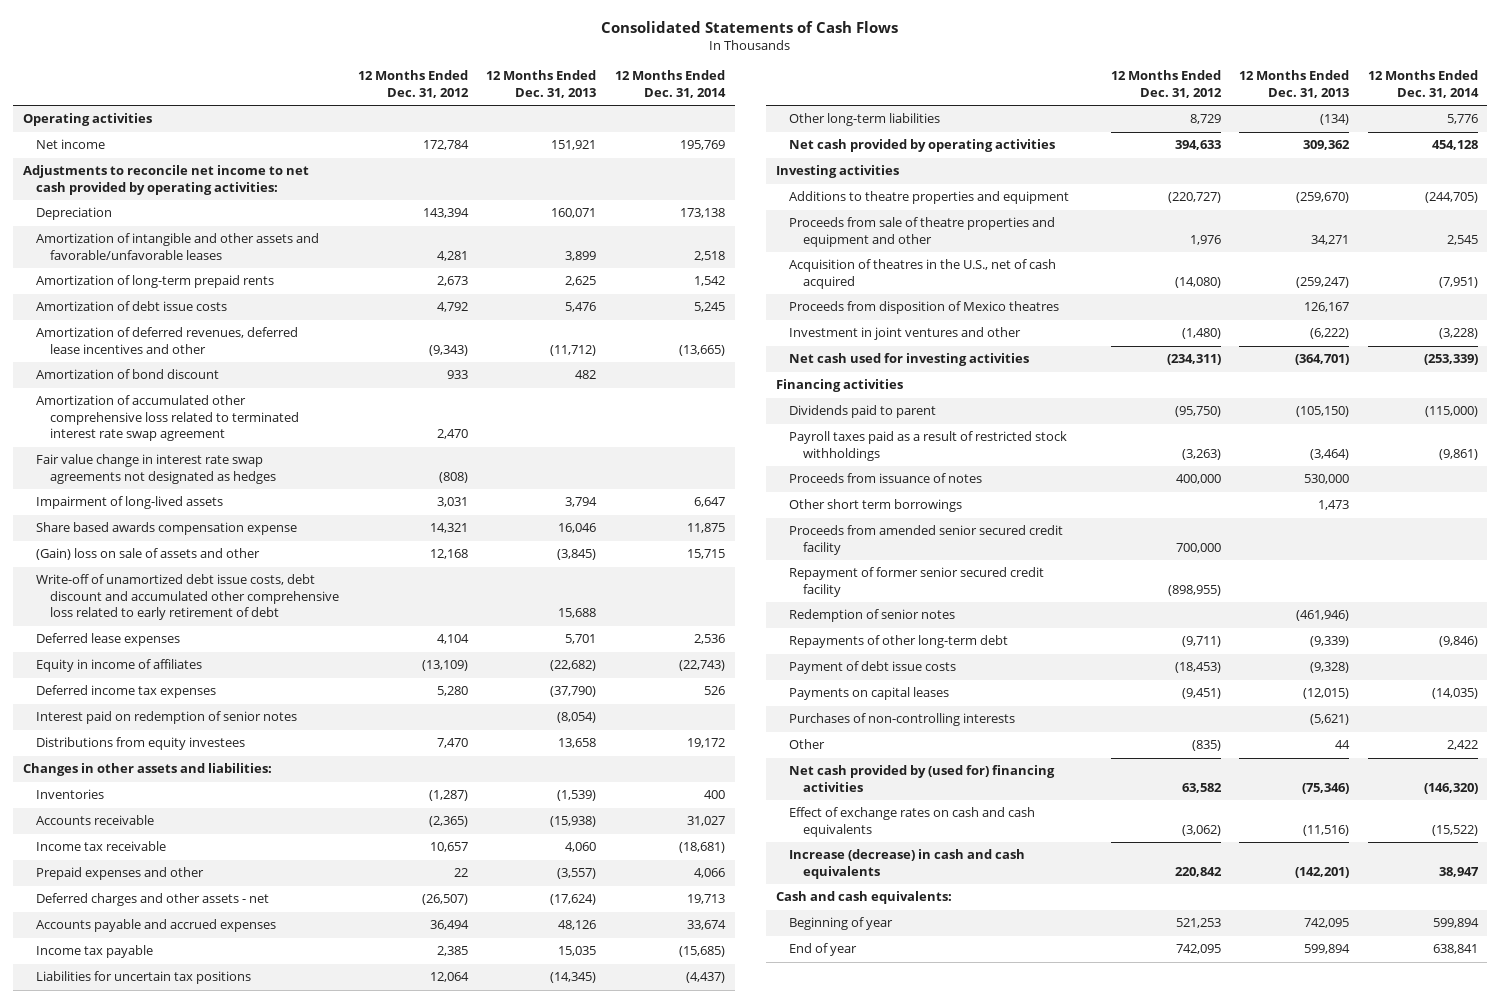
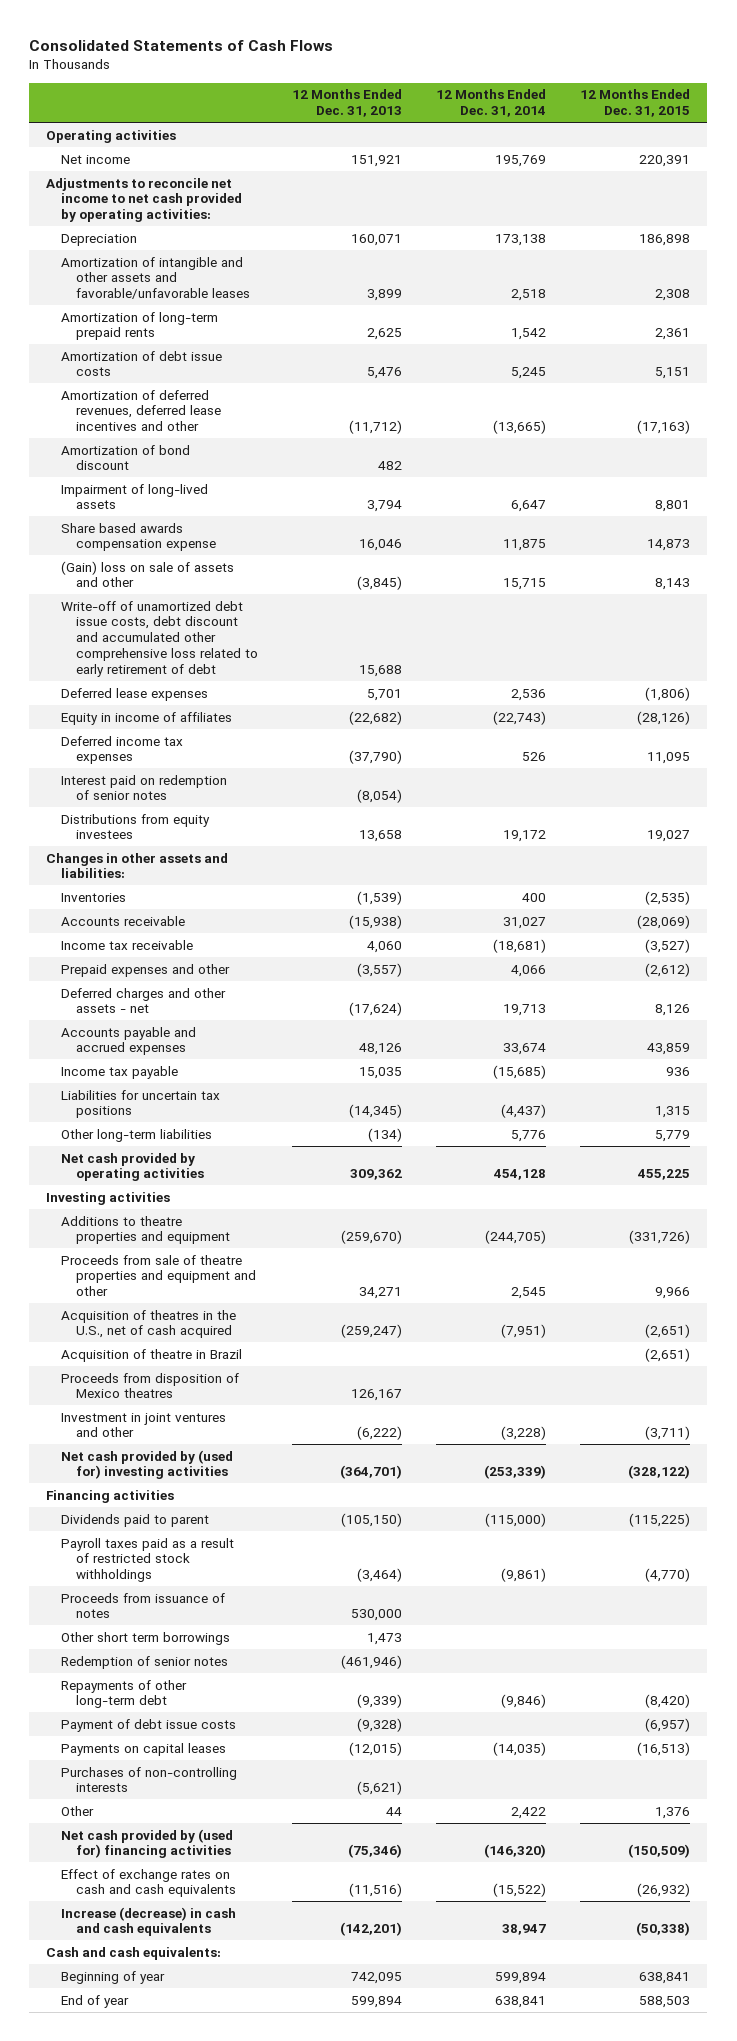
[357,70,469,98] 12 Months Ended Dec. 31, 2012 -> none
none -> [580,89,691,118] 12 Months Ended Dec. 31, 2015
[36,395,299,442] Amortization of accumulated other comprehensive loss related to terminated interest rate swap agreement -> none
[36,454,276,484] Fair value change in interest rate swap agreements not designated as hedges -> none
none -> [61,1348,243,1362] Acquisition of theatre in Brazil
[789,353,1030,367] Net cash used for investing activities -> [61,1449,234,1480] Net cash provided by (used for) investing activities
[789,525,1064,555] Proceeds from amended senior secured credit facility -> none
[789,567,1045,597] Repayment of former senior secured credit facility -> none

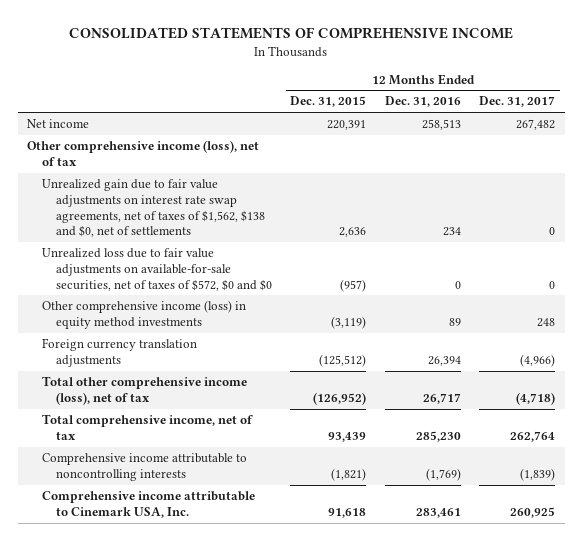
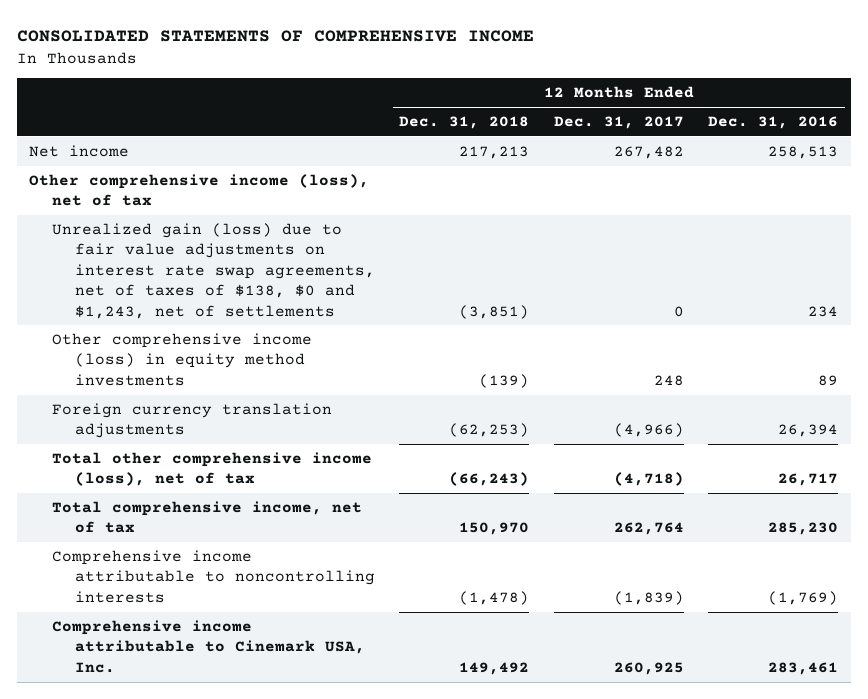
[290,96,367,108] Dec. 31, 2015 -> none
none -> [399,116,530,130] Dec. 31, 2018
[41,248,273,291] Unrealized loss due to fair value adjustments on available-for-sale securities, net of taxes of $572, $0 and $0 -> none
[41,179,266,238] Unrealized gain due to fair value adjustments on interest rate swap agreements, net of taxes of $1,562, $138 and $0, net of settlements -> [51,222,375,319] Unrealized gain (loss) due to fair value adjustments on interest rate swap agreements, net of taxes of $138, $0 and $1,243, net of settlements

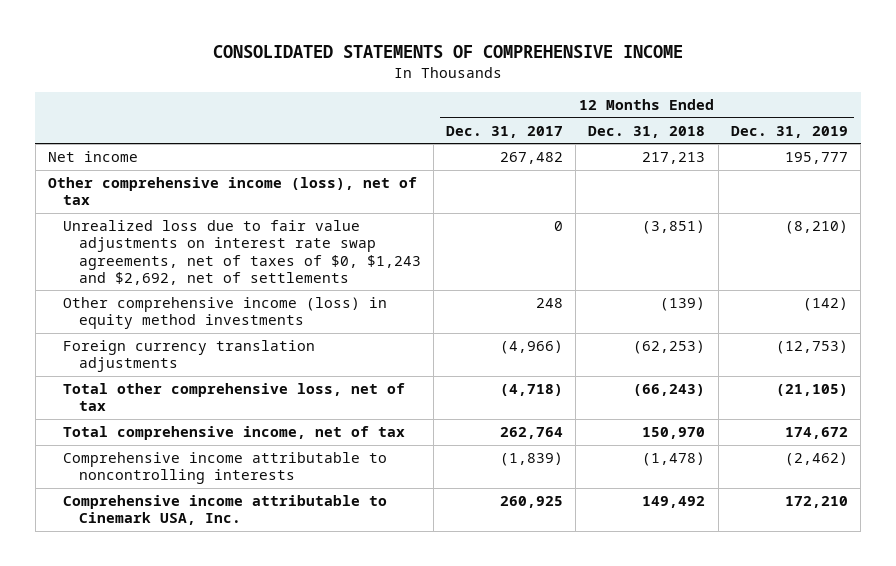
[708,116,839,130] Dec. 31, 2016 -> none
none -> [730,125,848,138] Dec. 31, 2019
[51,222,375,319] Unrealized gain (loss) due to fair value adjustments on interest rate swap agreements, net of taxes of $138, $0 and $1,243, net of settlements -> [63,220,421,285] Unrealized loss due to fair value adjustments on interest rate swap agreements, net of taxes of $0, $1,243 and $2,692, net of settlements
[51,451,372,487] Total other comprehensive income (loss), net of tax -> [63,383,406,412] Total other comprehensive loss, net of tax

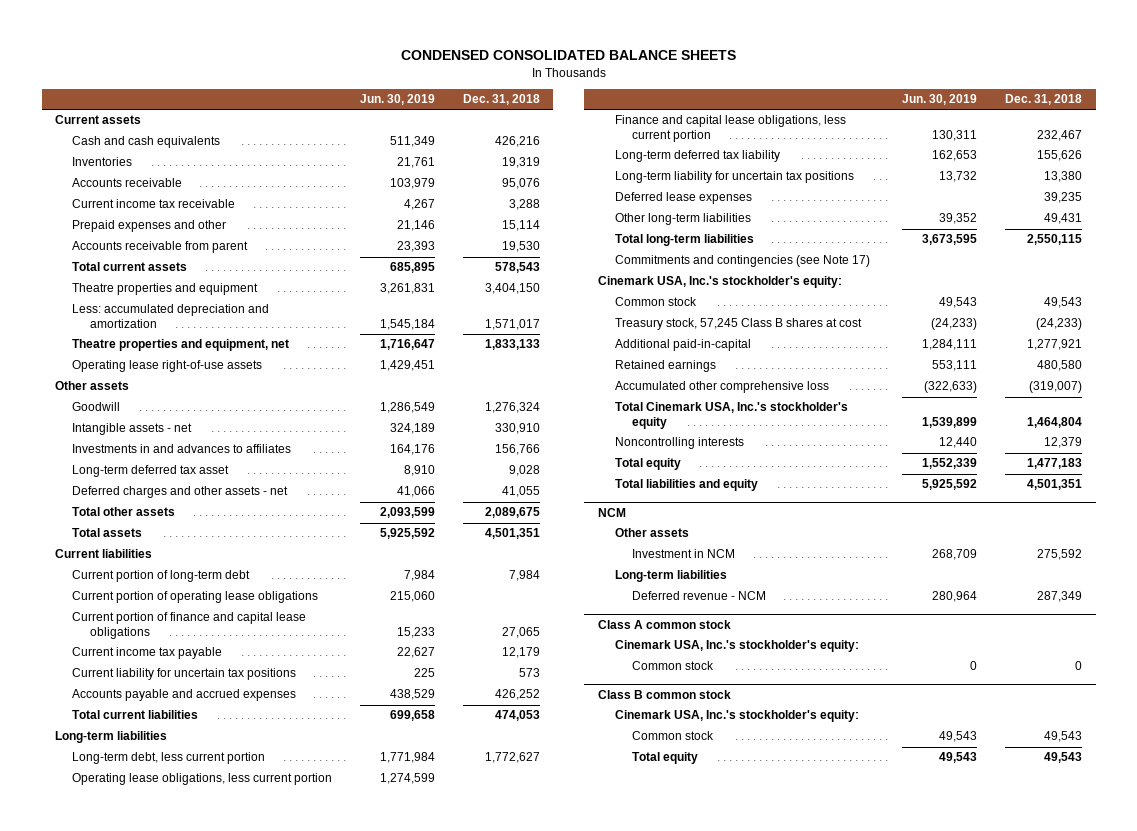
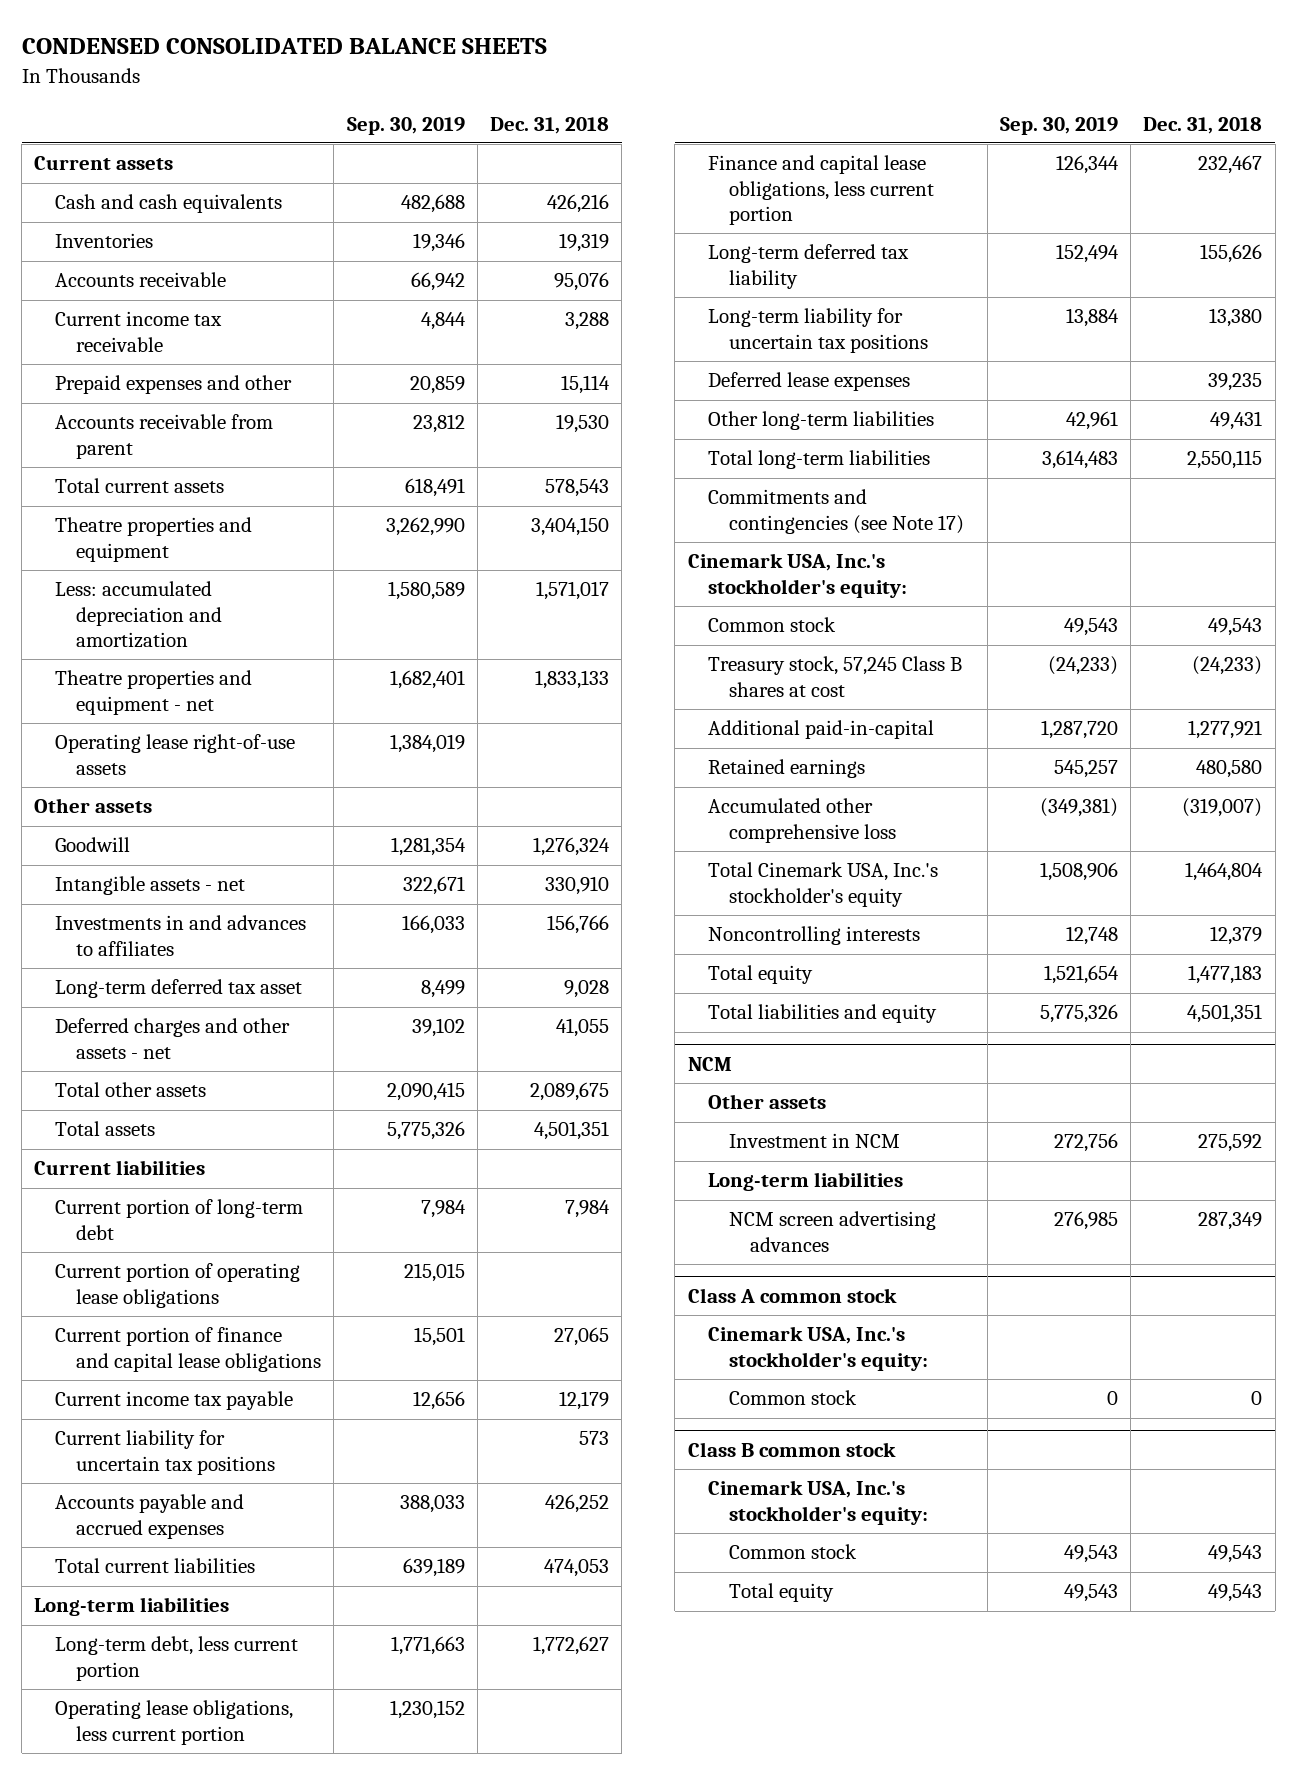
[360,94,436,106] Jun. 30, 2019 -> none
none -> [346,116,465,135] Sep. 30, 2019
[72,339,290,352] Theatre properties and equipment, net -> [55,670,253,715] Theatre properties and equipment - net
[631,591,766,601] Deferred revenue - NCM -> [729,1211,937,1252] NCM screen advertising advances

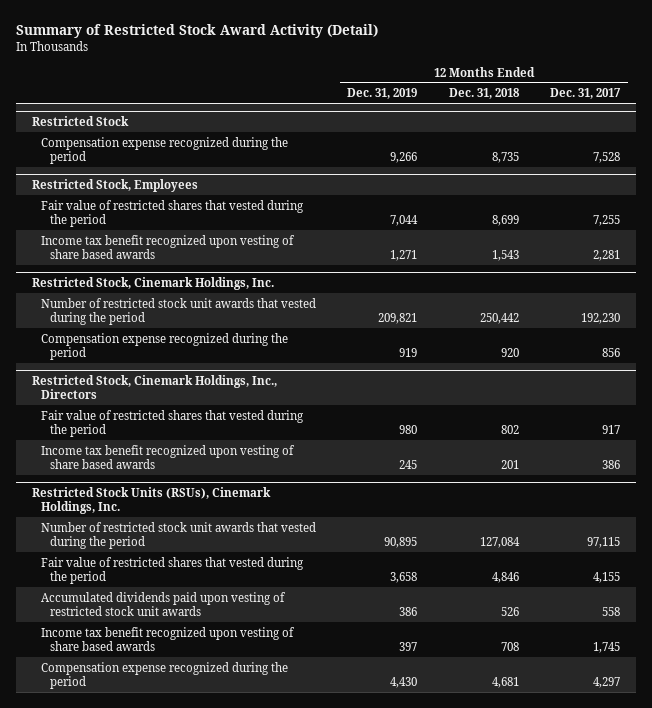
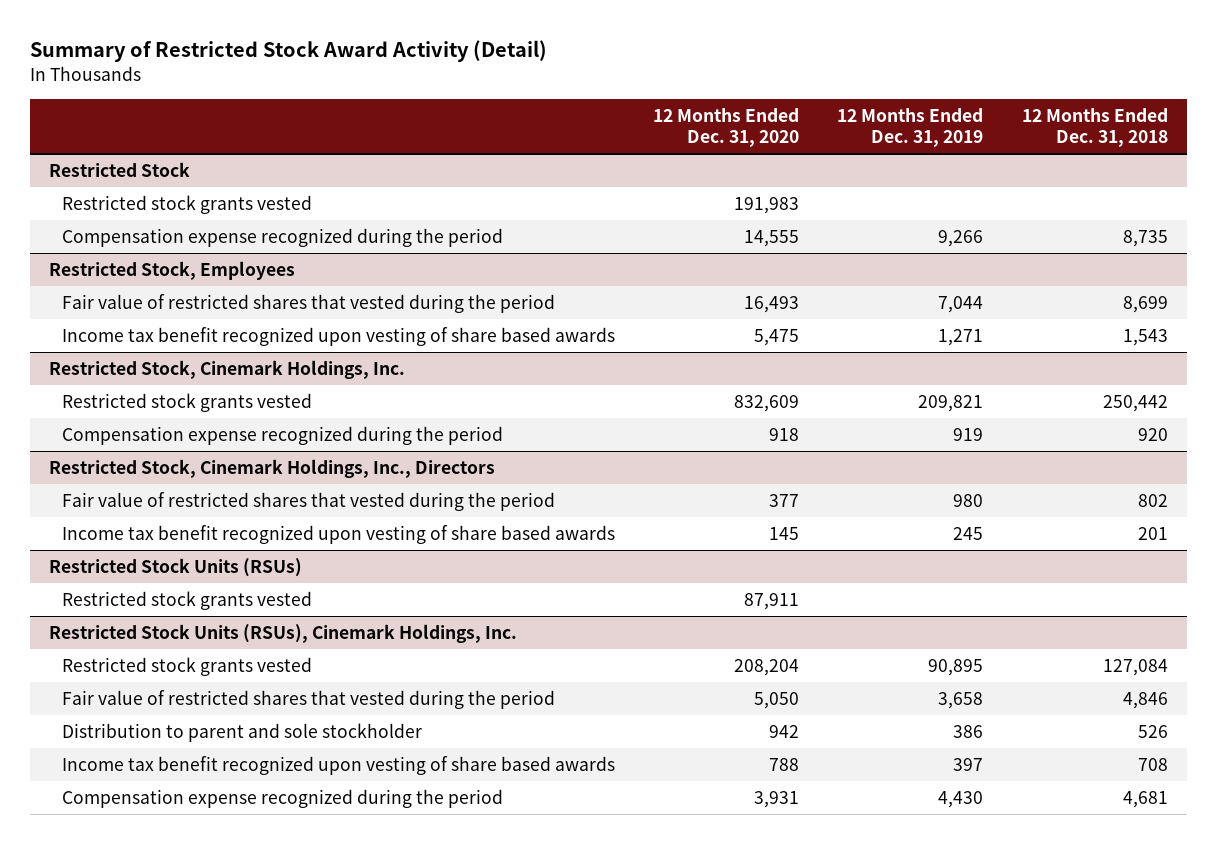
[550,88,622,100] Dec. 31, 2017 -> none
none -> [653,107,800,148] 12 Months Ended Dec. 31, 2020
none -> [61,195,312,215] Restricted stock grants vested
[41,297,317,325] Number of restricted stock unit awards that vested during the period -> [61,393,312,413] Restricted stock grants vested
none -> [49,558,303,578] Restricted Stock Units (RSUs)
none -> [61,591,312,611] Restricted stock grants vested
[41,521,317,549] Number of restricted stock unit awards that vested during the period -> [61,657,312,677] Restricted stock grants vested
[41,591,287,616] Accumulated dividends paid upon vesting of restricted stock unit awards -> [61,723,422,743] Distribution to parent and sole stockholder

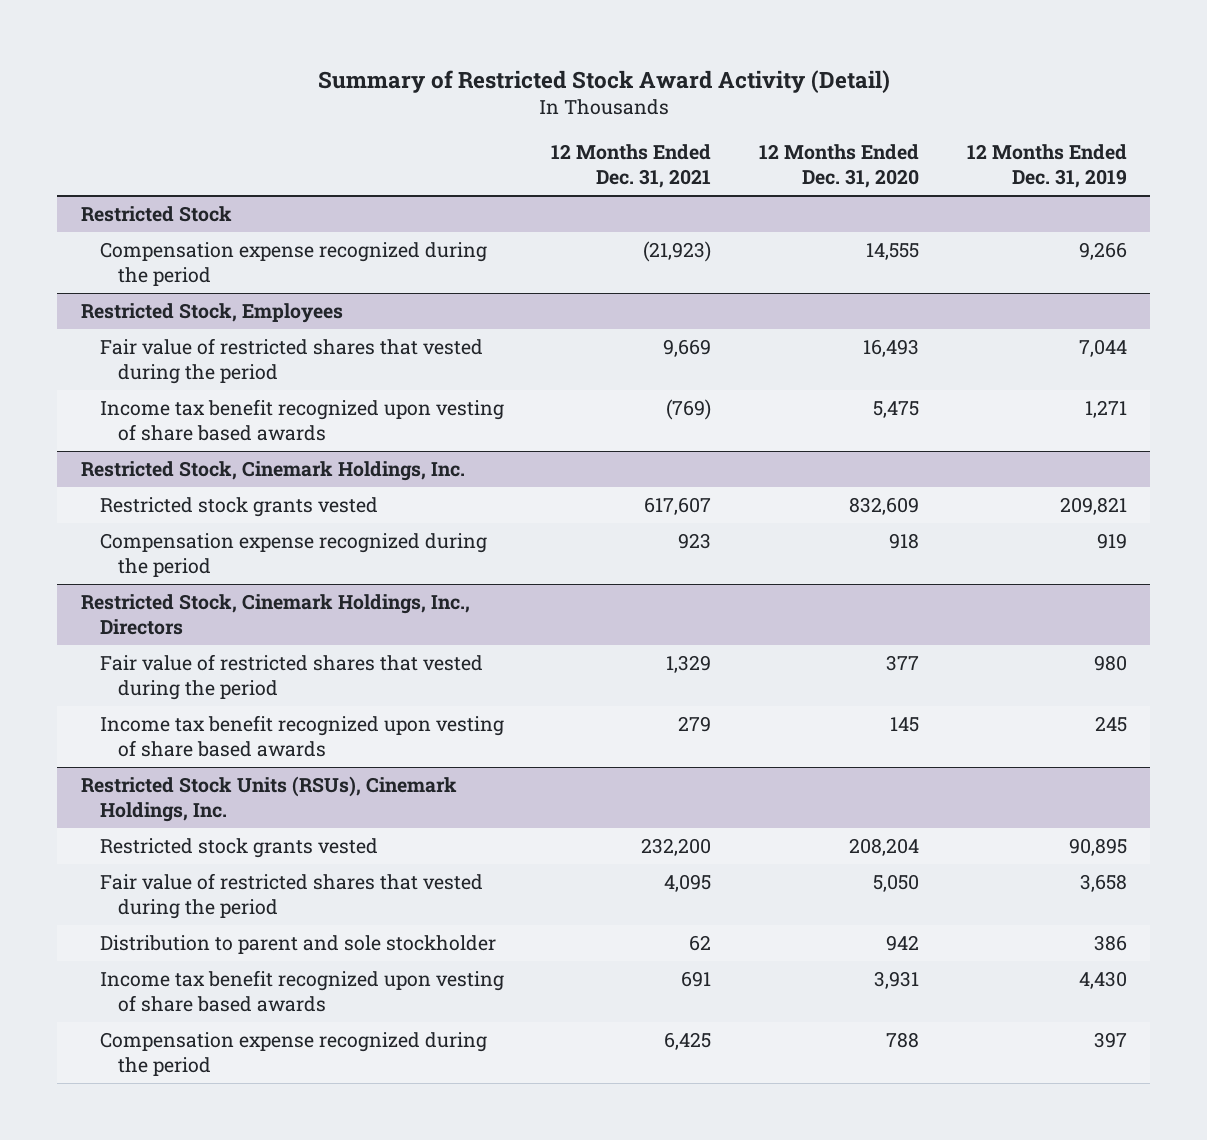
[1021,107,1168,148] 12 Months Ended Dec. 31, 2018 -> none
none -> [551,144,712,189] 12 Months Ended Dec. 31, 2021
[61,195,312,215] Restricted stock grants vested -> none
[49,558,303,578] Restricted Stock Units (RSUs) -> none
[61,591,312,611] Restricted stock grants vested -> none
[769,758,800,772] 788 -> [873,971,919,990] 3,931
[953,758,984,772] 397 -> [1078,971,1127,990] 4,430
[754,791,800,809] 3,931 -> [885,1032,919,1049] 788
[938,791,984,809] 4,430 -> [1093,1032,1127,1049] 397

